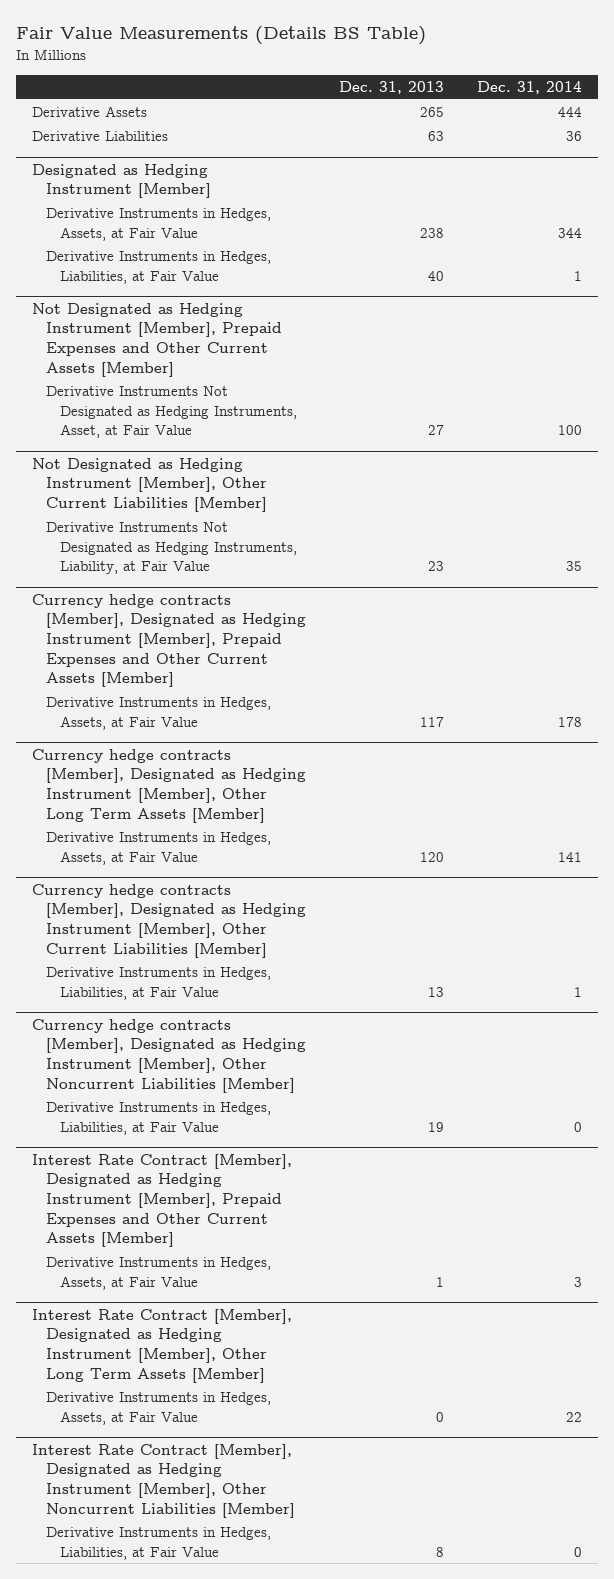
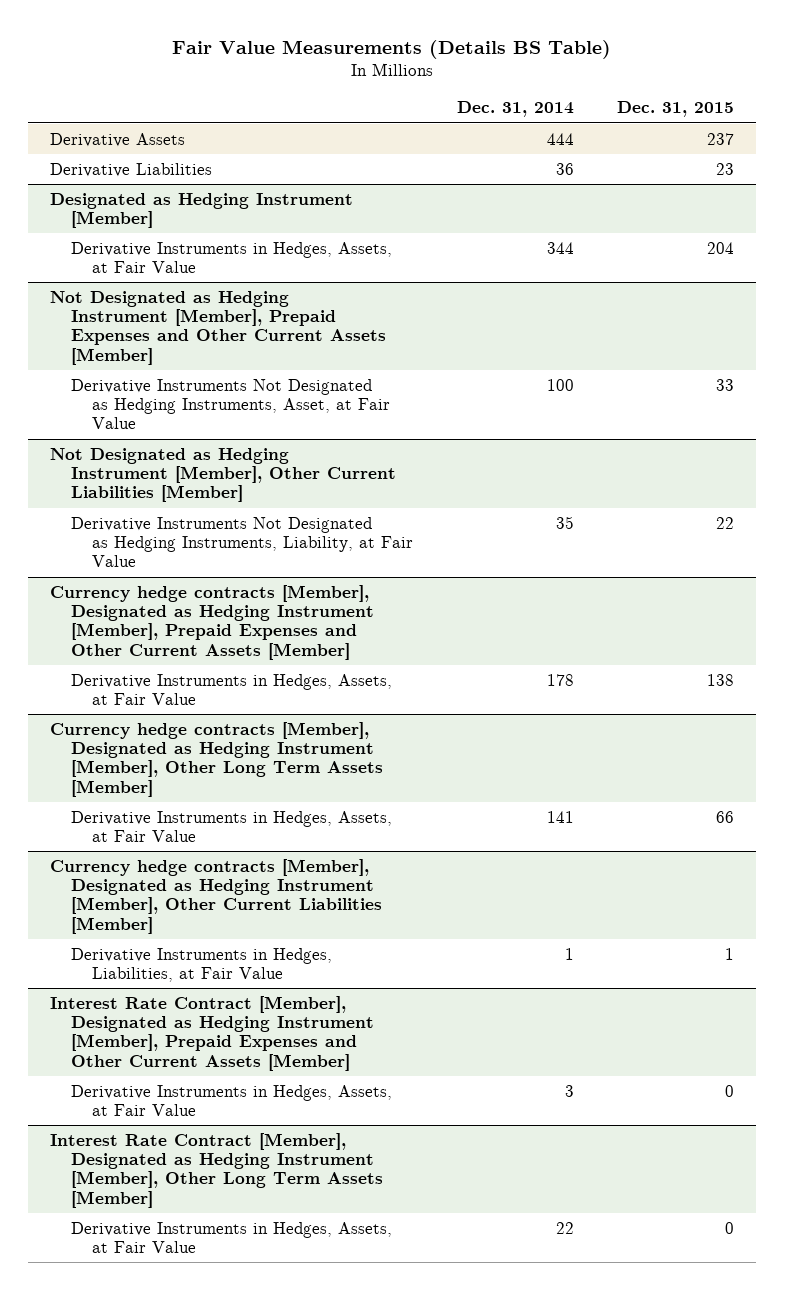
[339,81,445,95] Dec. 31, 2013 -> none
none -> [617,101,735,118] Dec. 31, 2015
[46,251,272,284] Derivative Instruments in Hedges, Liabilities, at Fair Value -> none
[32,1018,307,1093] Currency hedge contracts [Member], Designated as Hedging Instrument [Member], Other Noncurrent Liabilities [Member] -> none
[46,1102,272,1135] Derivative Instruments in Hedges, Liabilities, at Fair Value -> none
[32,1443,296,1518] Interest Rate Contract [Member], Designated as Hedging Instrument [Member], Other Noncurrent Liabilities [Member] -> none
[46,1527,272,1560] Derivative Instruments in Hedges, Liabilities, at Fair Value -> none

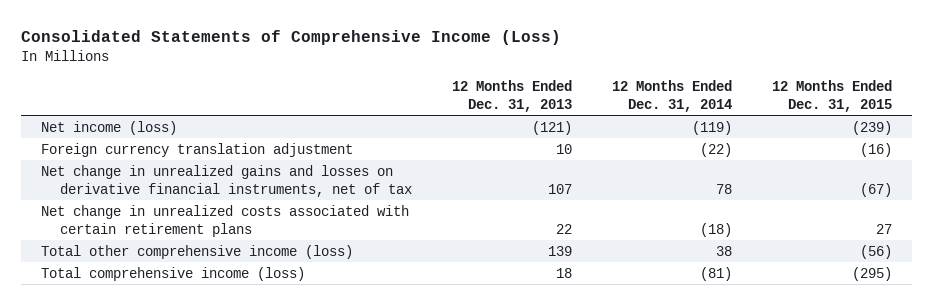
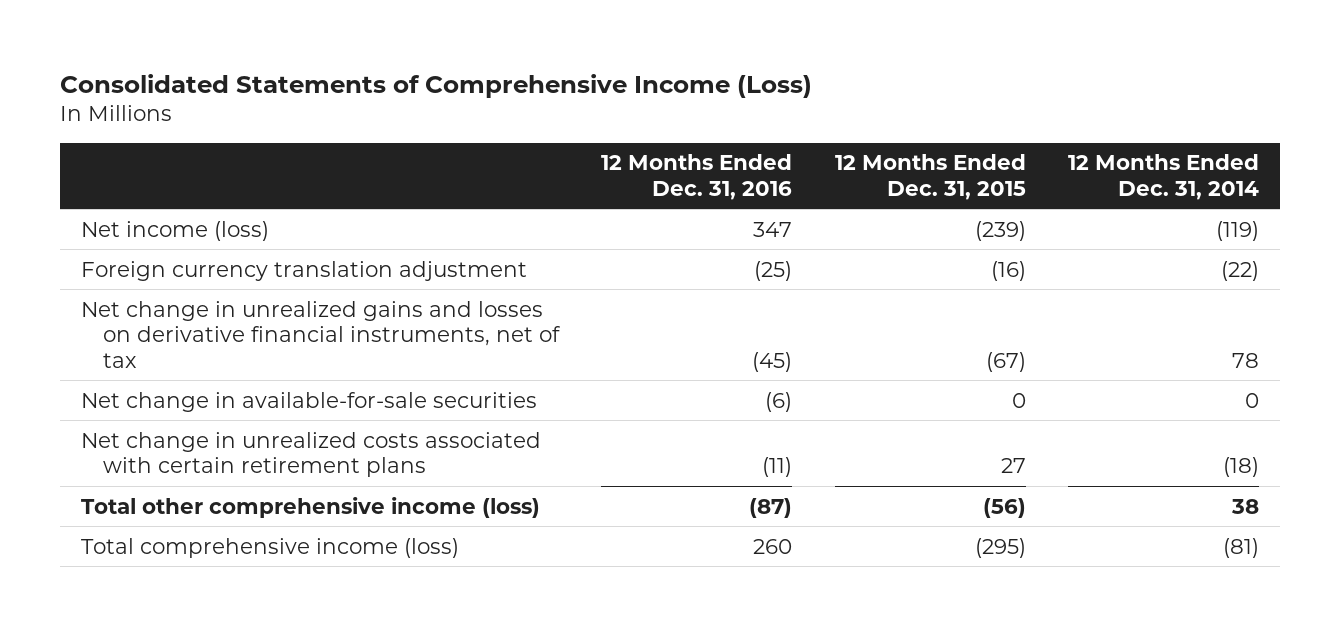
[452,79,573,112] 12 Months Ended Dec. 31, 2013 -> none
none -> [601,154,793,200] 12 Months Ended Dec. 31, 2016
none -> [80,391,537,412] Net change in available-for-sale securities

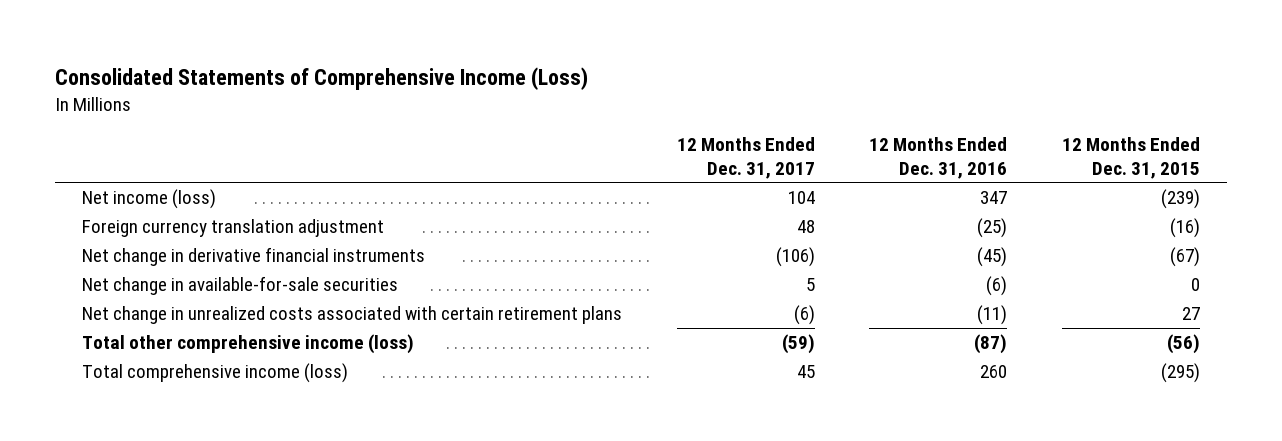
[1067,154,1259,200] 12 Months Ended Dec. 31, 2014 -> none
none -> [676,137,815,179] 12 Months Ended Dec. 31, 2017
[80,300,562,368] Net change in unrealized gains and losses on derivative financial instruments, net of tax -> [82,247,426,267] Net change in derivative financial instruments

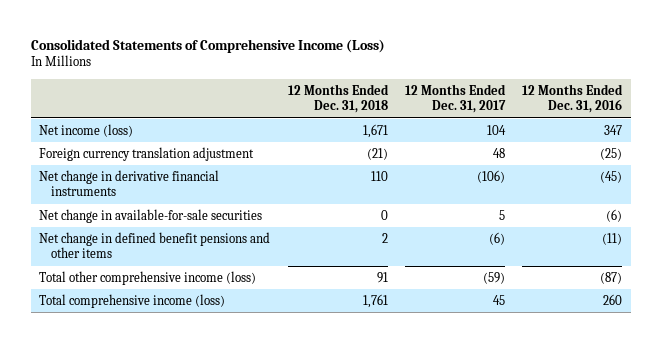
[1061,137,1200,179] 12 Months Ended Dec. 31, 2015 -> none
none -> [287,83,389,114] 12 Months Ended Dec. 31, 2018
[82,306,623,325] Net change in unrealized costs associated with certain retirement plans -> [39,231,271,259] Net change in defined benefit pensions and other items

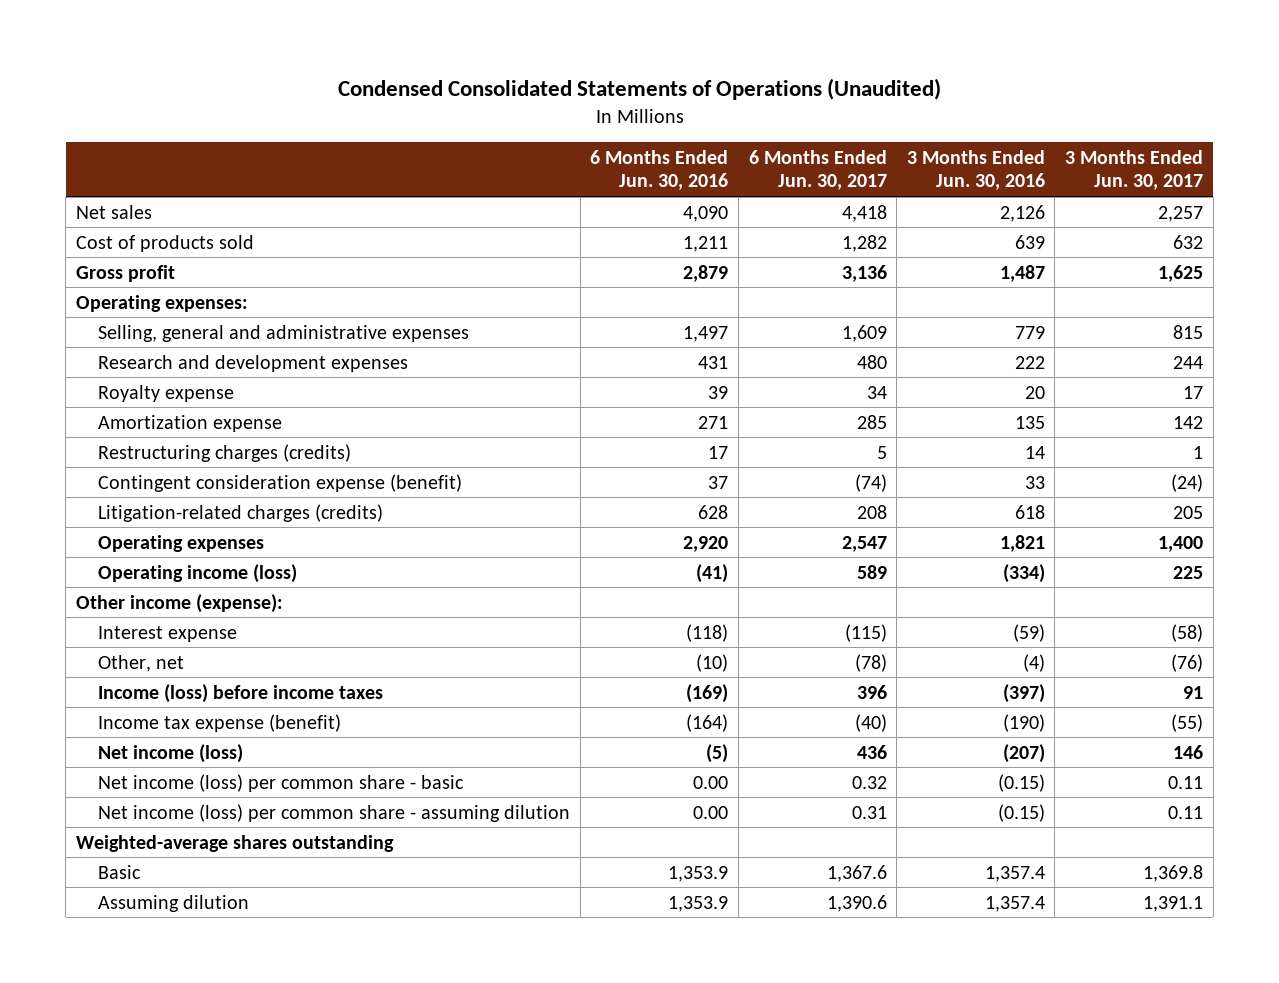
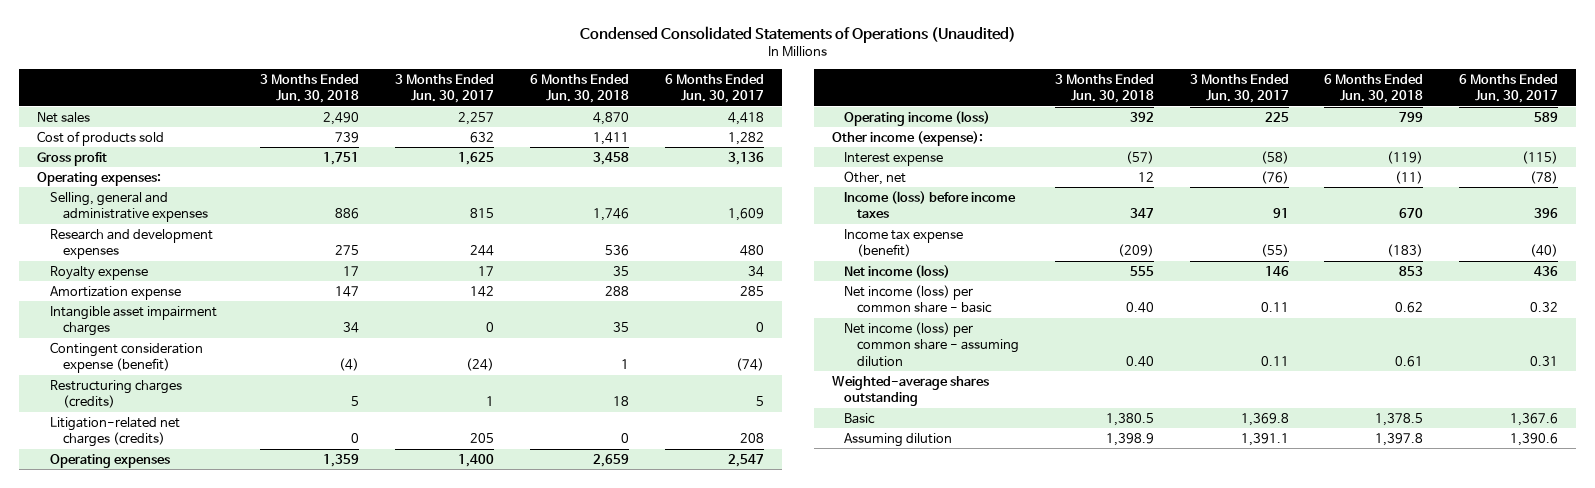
[590,150,729,191] 6 Months Ended Jun. 30, 2016 -> none
[906,150,1045,191] 3 Months Ended Jun. 30, 2016 -> none
none -> [260,73,360,104] 3 Months Ended Jun. 30, 2018
none -> [529,73,629,104] 6 Months Ended Jun. 30, 2018
none -> [49,305,217,337] Intangible asset impairment charges
[97,443,351,462] Restructuring charges (credits) -> [49,379,182,409] Restructuring charges (credits)
[97,503,383,522] Litigation-related charges (credits) -> [49,416,180,448] Litigation-related net charges (credits)

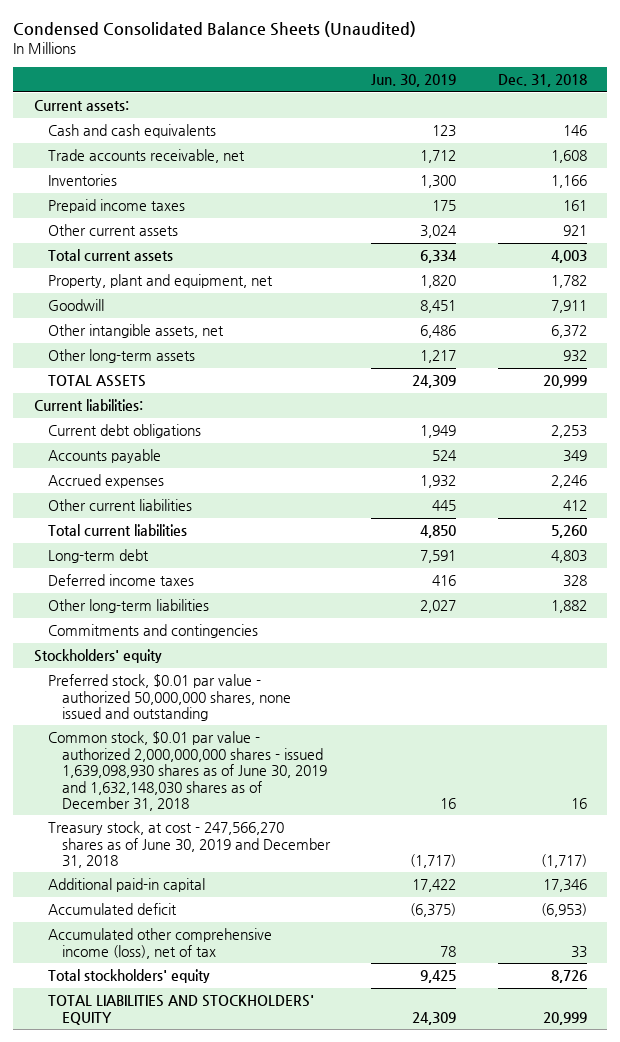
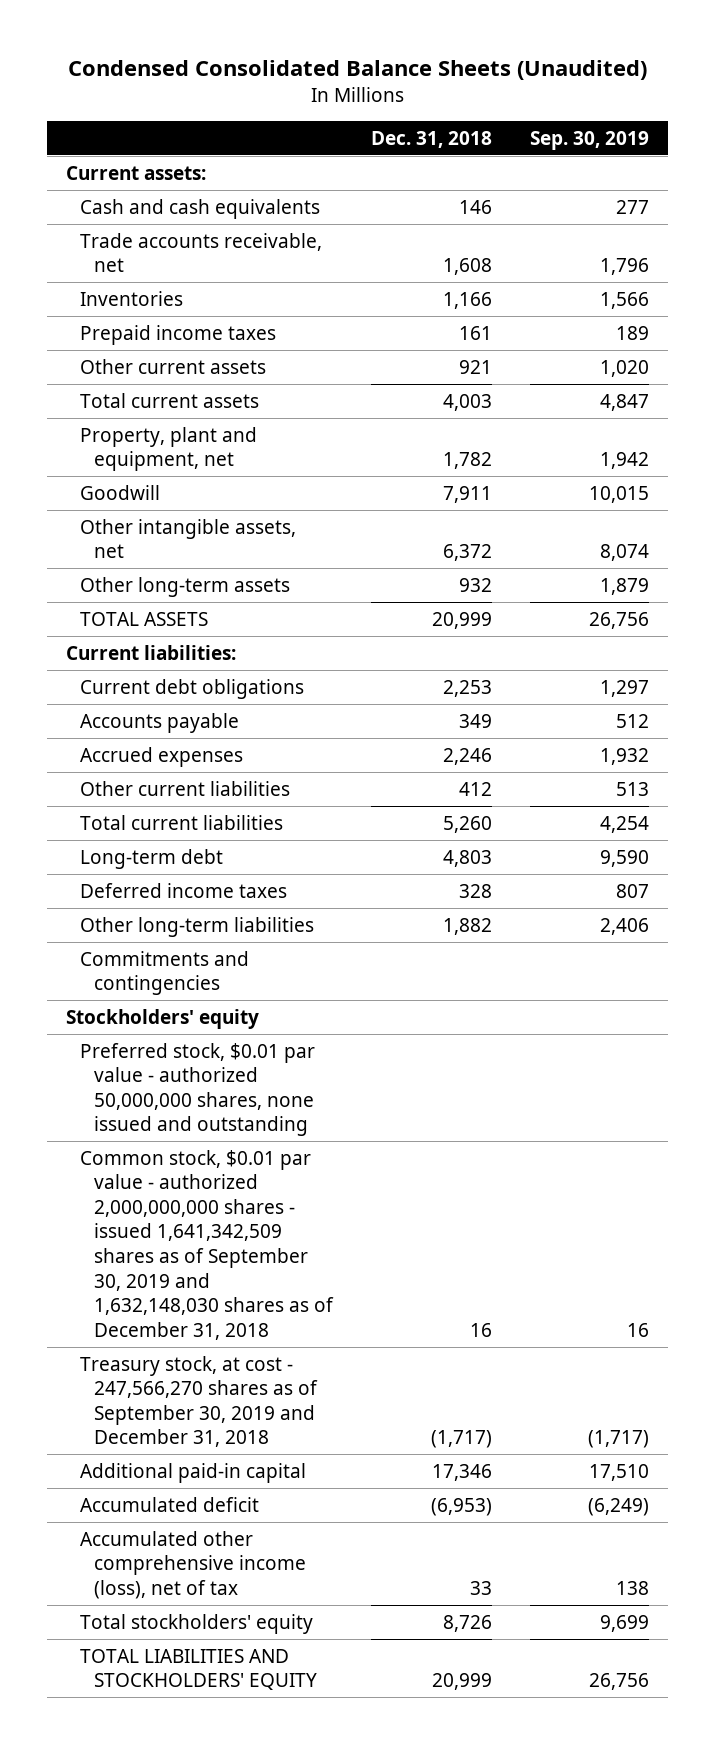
[371,74,457,88] Jun. 30, 2019 -> none
none -> [530,130,650,150] Sep. 30, 2019
[47,731,327,811] Common stock, $0.01 par value - authorized 2,000,000,000 shares - issued 1,639,098,930 shares as of June 30, 2019 and 1,632,148,030 shares as of December 31, 2018 -> [80,1149,335,1340] Common stock, $0.01 par value - authorized 2,000,000,000 shares - issued 1,641,342,509 shares as of September 30, 2019 and 1,632,148,030 shares as of December 31, 2018
[47,821,331,869] Treasury stock, at cost - 247,566,270 shares as of June 30, 2019 and December 31, 2018 -> [80,1355,319,1448] Treasury stock, at cost - 247,566,270 shares as of September 30, 2019 and December 31, 2018

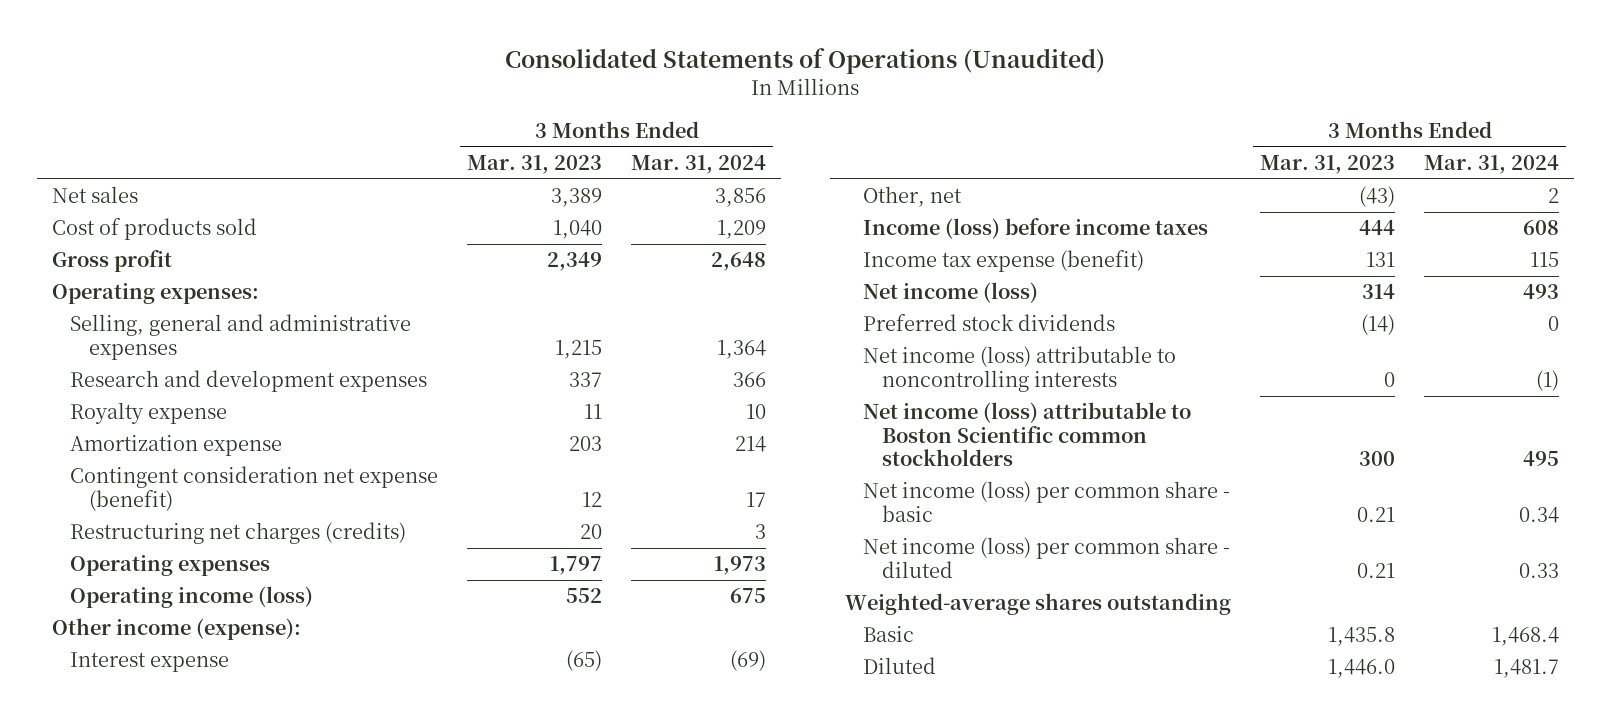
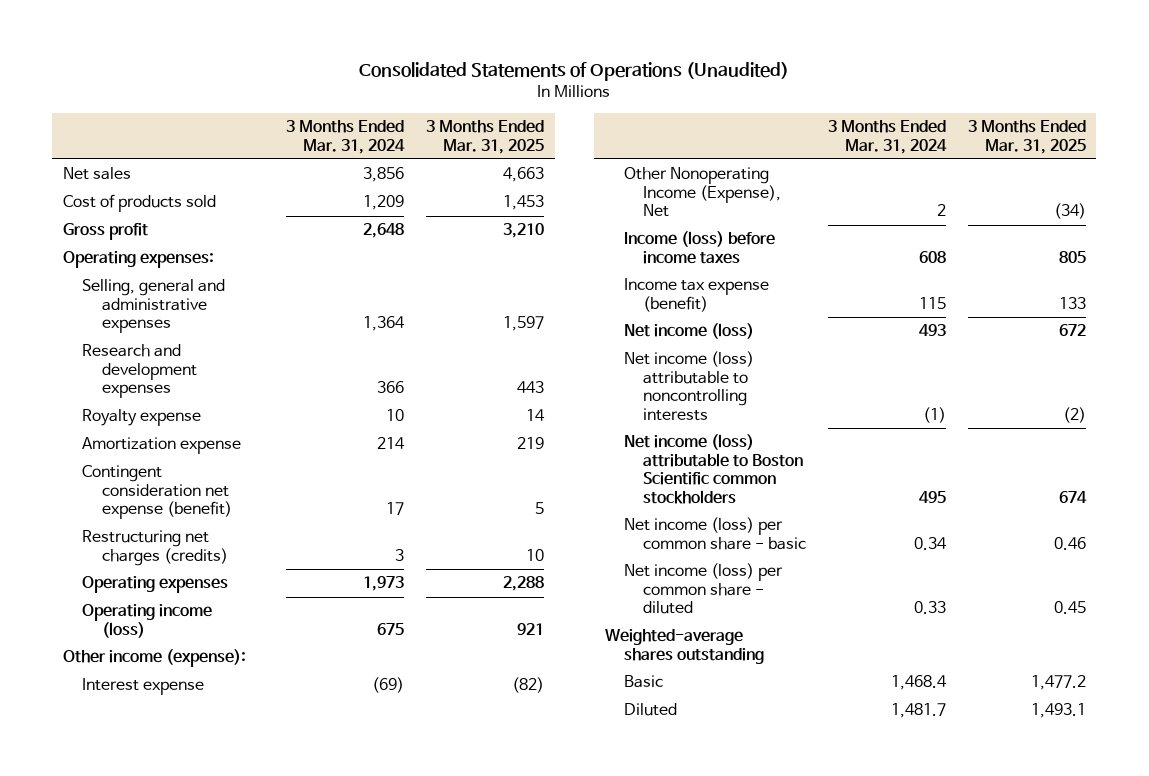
[467,154,603,174] Mar. 31, 2023 -> none
none -> [426,120,545,154] 3 Months Ended Mar. 31, 2025
[863,186,963,208] Other, net -> none
none -> [623,167,782,218] Other Nonoperating Income (Expense), Net
[863,314,1116,332] Preferred stock dividends -> none

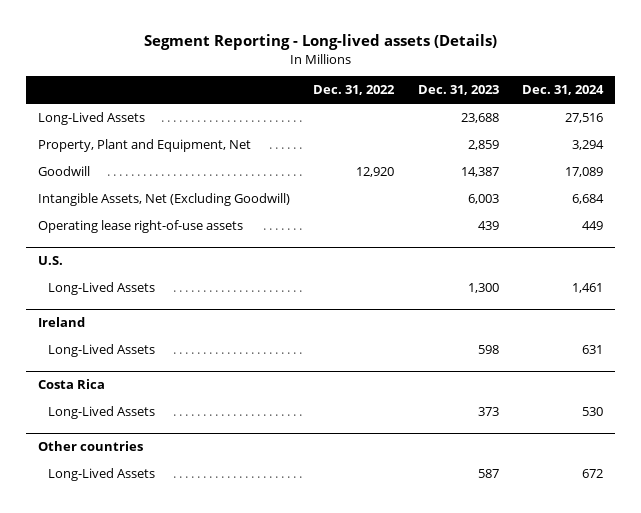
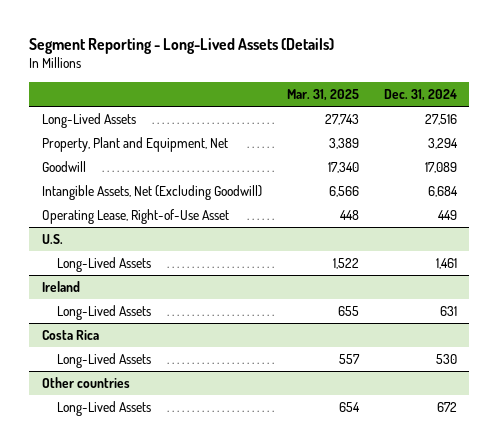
[143,34,497,51] Segment Reporting - Long-lived assets (Details) -> [29,38,335,55] Segment Reporting - Long-Lived Assets (Details)
[313,85,396,96] Dec. 31, 2022 -> none
[417,85,499,96] Dec. 31, 2023 -> none
none -> [286,88,359,101] Mar. 31, 2025
[37,219,243,233] Operating lease right-of-use assets -> [41,209,229,225] Operating Lease, Right-of-Use Asset

